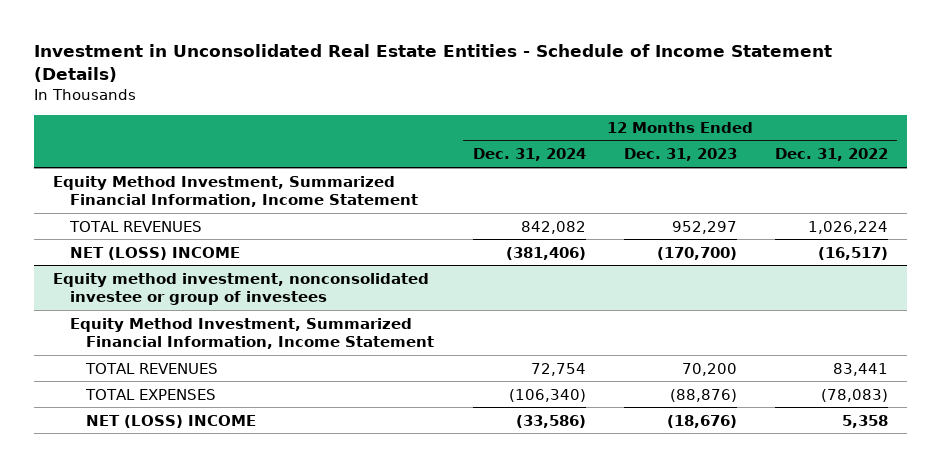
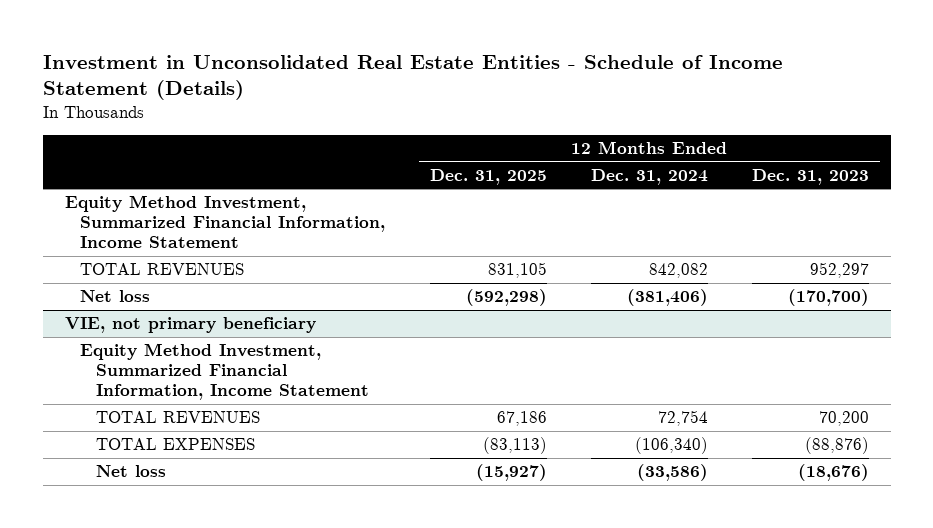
[774,148,888,162] Dec. 31, 2022 -> none
none -> [429,168,547,185] Dec. 31, 2025
[53,272,430,306] Equity method investment, nonconsolidated investee or group of investees -> none
[69,246,240,260] NET (LOSS) INCOME -> [80,290,151,303] Net loss
none -> [64,317,316,334] VIE, not primary beneficiary
[86,414,257,428] NET (LOSS) INCOME -> [96,465,167,478] Net loss

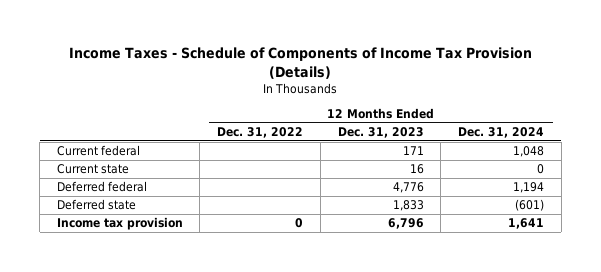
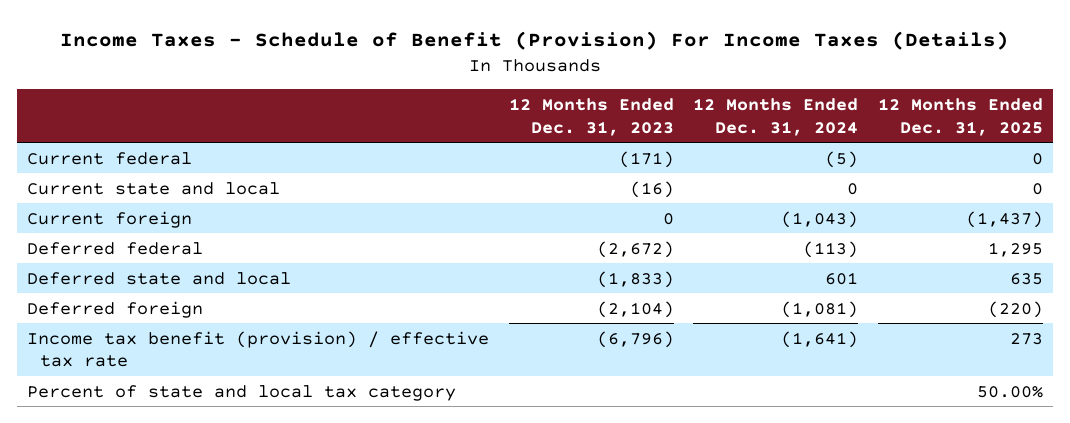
[69,47,533,79] Income Taxes - Schedule of Components of Income Tax Provision (Details) -> [59,30,1009,50] Income Taxes - Schedule of Benefit (Provision) For Income Taxes (Details)
[217,127,304,139] Dec. 31, 2022 -> none
none -> [877,97,1043,136] 12 Months Ended Dec. 31, 2025
[402,146,424,156] 171 -> [618,150,674,168] (171)
[512,146,544,158] 1,048 -> [825,150,859,168] (5)
[56,164,129,175] Current state -> [27,181,281,195] Current state and local
[409,164,424,175] 16 -> [629,180,674,198] (16)
none -> [27,210,193,228] Current foreign
[392,182,424,194] 4,776 -> [596,240,674,258] (2,672)
[512,182,544,194] 1,194 -> [803,240,859,258] (113)
[56,199,136,211] Deferred state -> [27,271,292,285] Deferred state and local
[392,200,424,212] 1,833 -> [596,270,674,288] (1,833)
[514,199,544,212] (601) -> [825,271,859,285] 601
none -> [27,300,204,318] Deferred foreign
[56,217,183,231] Income tax provision -> [27,330,490,368] Income tax benefit (provision) / effective tax rate
[387,218,424,230] 6,796 -> [596,330,674,348] (6,796)
[507,218,544,230] 1,641 -> [781,330,859,348] (1,641)
none -> [27,384,457,401] Percent of state and local tax category

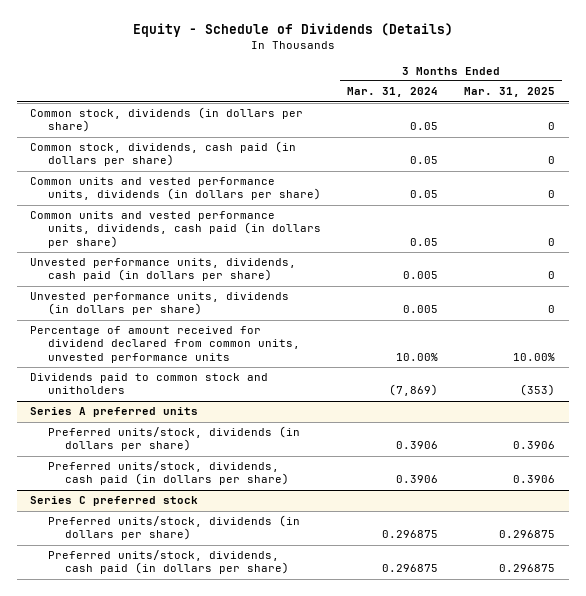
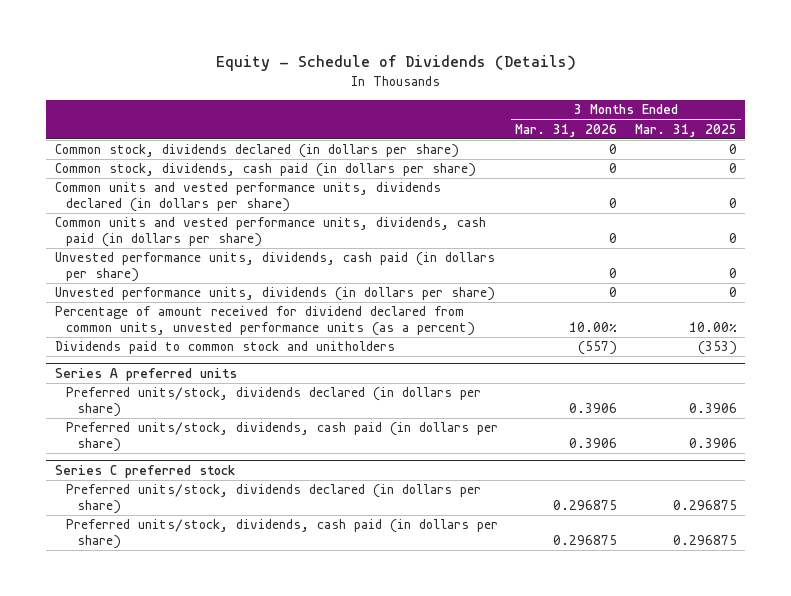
[347,87,439,98] Mar. 31, 2024 -> none
none -> [515,123,618,137] Mar. 31, 2026
[30,107,304,133] Common stock, dividends (in dollars per share) -> [54,144,459,159] Common stock, dividends declared (in dollars per share)
[30,177,321,201] Common units and vested performance units, dividends (in dollars per share) -> [54,182,441,213] Common units and vested performance units, dividends declared (in dollars per share)
[30,326,300,363] Percentage of amount received for dividend declared from common units, unvested performance units -> [54,306,475,337] Percentage of amount received for dividend declared from common units, unvested performance units (as a percent)
[47,426,300,452] Preferred units/stock, dividends (in dollars per share) -> [65,387,481,418] Preferred units/stock, dividends declared (in dollars per share)
[47,515,300,541] Preferred units/stock, dividends (in dollars per share) -> [65,484,481,515] Preferred units/stock, dividends declared (in dollars per share)

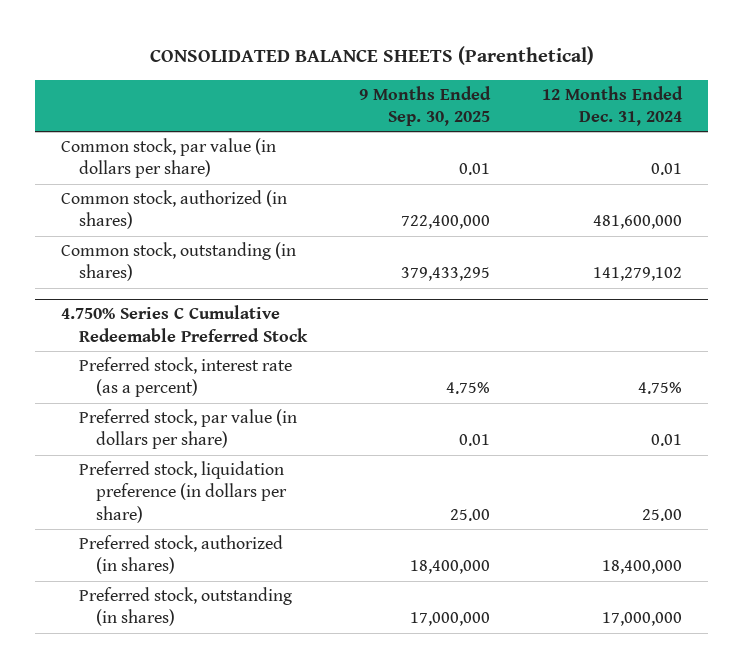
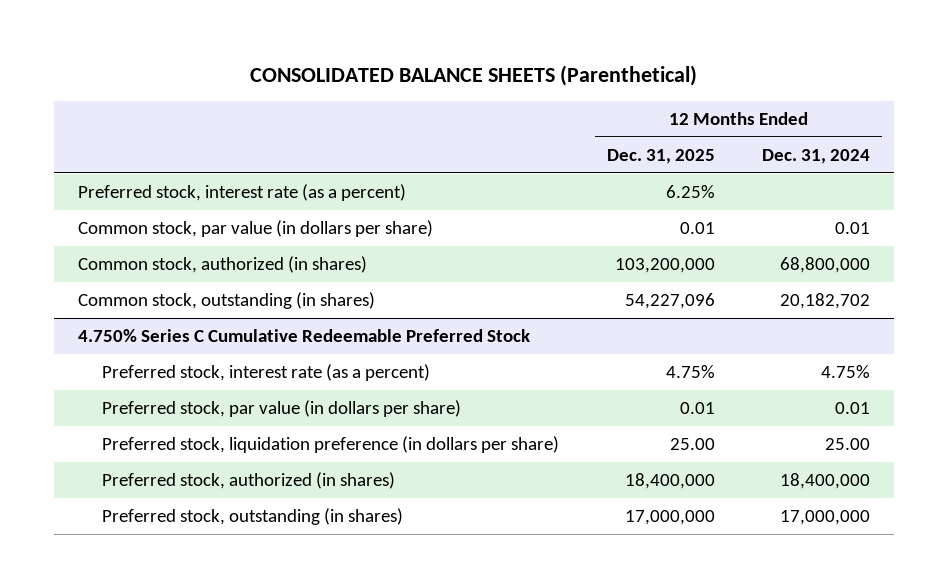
[358,85,491,127] 9 Months Ended Sep. 30, 2025 -> none
none -> [606,148,715,164] Dec. 31, 2025
none -> [77,183,406,201] Preferred stock, interest rate (as a percent)
[593,215,683,230] 481,600,000 -> [780,256,871,273] 68,800,000
[593,267,683,282] 141,279,102 -> [780,292,871,309] 20,182,702

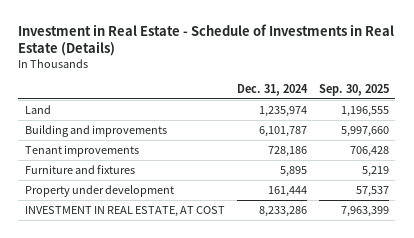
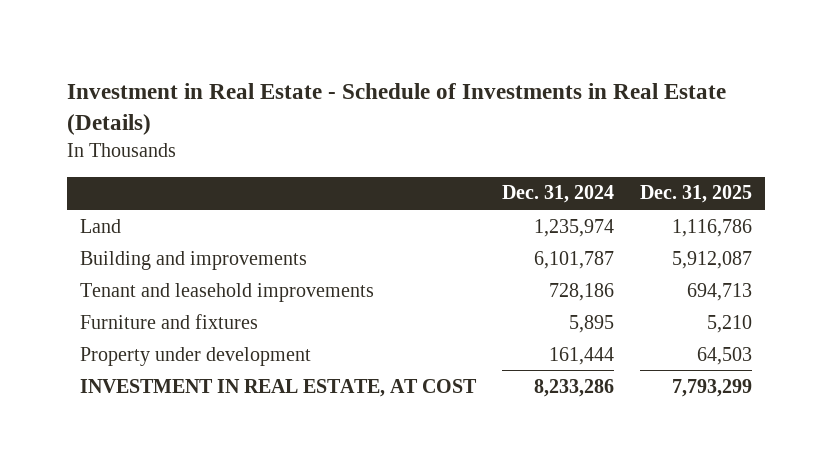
[319,83,390,96] Sep. 30, 2025 -> none
none -> [639,185,752,204] Dec. 31, 2025
[24,144,139,157] Tenant improvements -> [80,282,375,302] Tenant and leasehold improvements

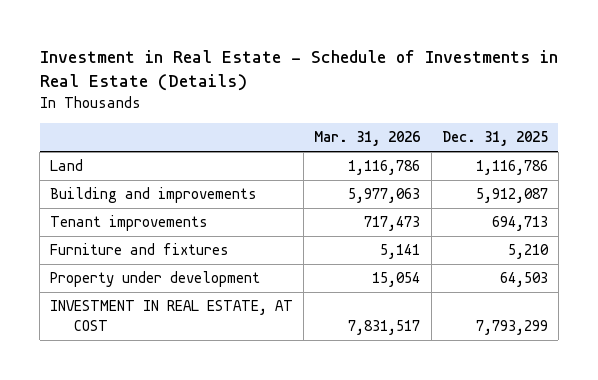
[502,185,615,204] Dec. 31, 2024 -> none
none -> [314,131,421,147] Mar. 31, 2026
[80,282,375,302] Tenant and leasehold improvements -> [50,215,209,232] Tenant improvements

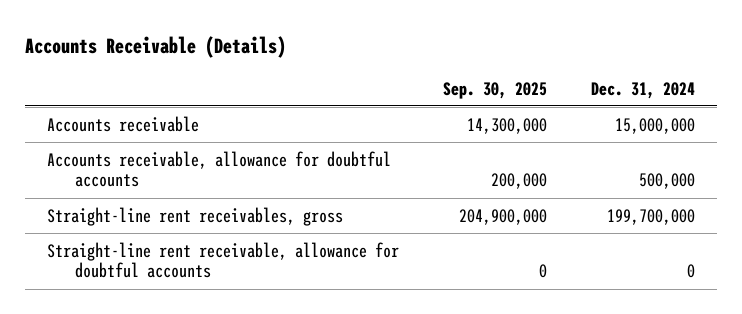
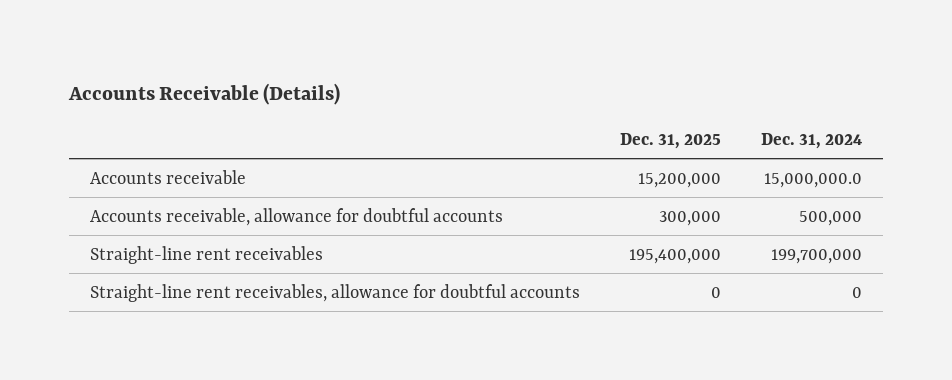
[442,81,547,99] Sep. 30, 2025 -> none
none -> [619,132,721,149] Dec. 31, 2025
[614,117,695,134] 15,000,000 -> [764,172,863,188] 15,000,000.0
[46,206,343,226] Straight-line rent receivables, gross -> [89,245,323,264] Straight-line rent receivables
[46,241,399,279] Straight-line rent receivable, allowance for doubtful accounts -> [89,283,580,302] Straight-line rent receivables, allowance for doubtful accounts

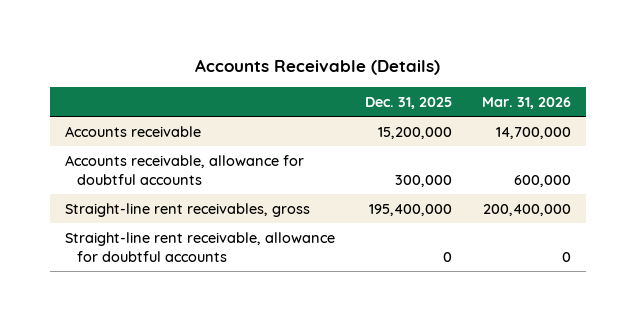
[761,132,863,149] Dec. 31, 2024 -> none
none -> [482,96,572,109] Mar. 31, 2026
[89,245,323,264] Straight-line rent receivables -> [64,202,310,217] Straight-line rent receivables, gross
[89,283,580,302] Straight-line rent receivables, allowance for doubtful accounts -> [64,231,335,262] Straight-line rent receivable, allowance for doubtful accounts

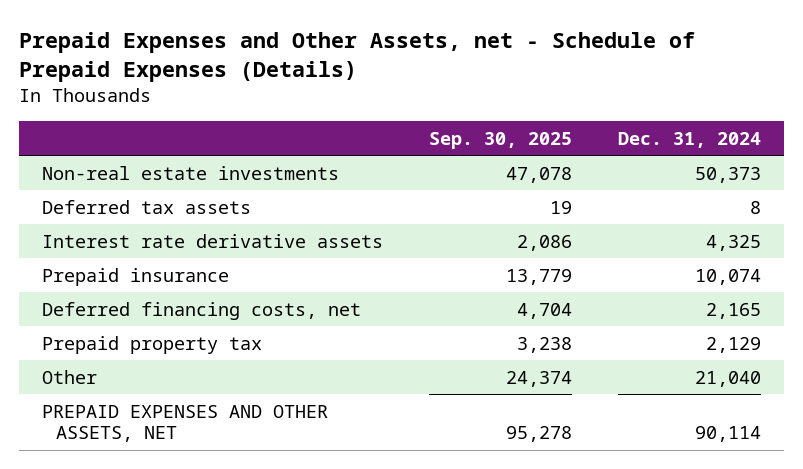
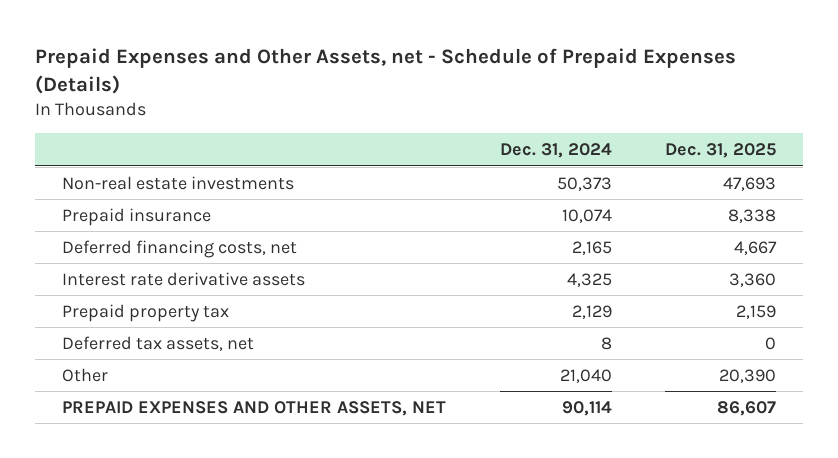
[429,131,573,149] Sep. 30, 2025 -> none
none -> [665,143,777,159] Dec. 31, 2025
[42,199,252,214] Deferred tax assets -> none
[42,233,384,248] Interest rate derivative assets -> [61,271,305,286] Interest rate derivative assets
none -> [61,335,254,351] Deferred tax assets, net

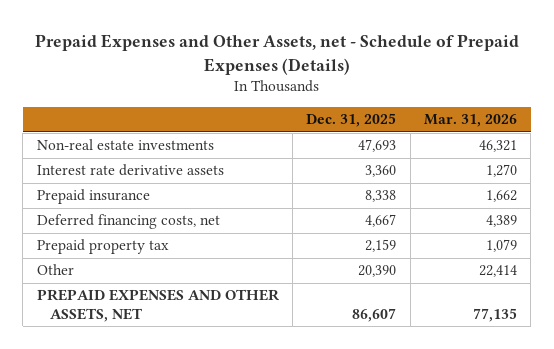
[499,143,612,159] Dec. 31, 2024 -> none
none -> [424,114,518,128] Mar. 31, 2026
[61,271,305,286] Interest rate derivative assets -> [36,164,224,177] Interest rate derivative assets
[61,335,254,351] Deferred tax assets, net -> none

